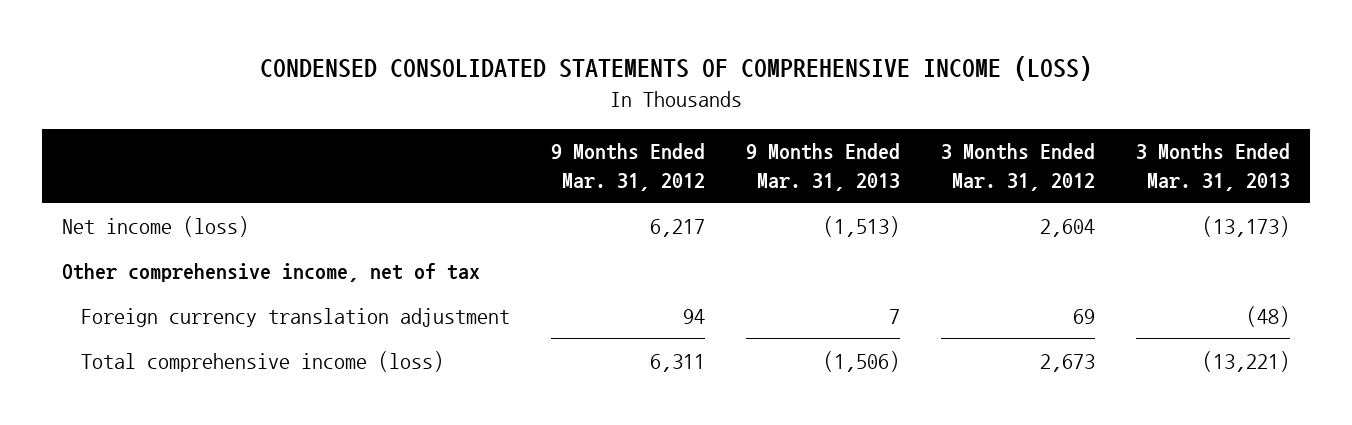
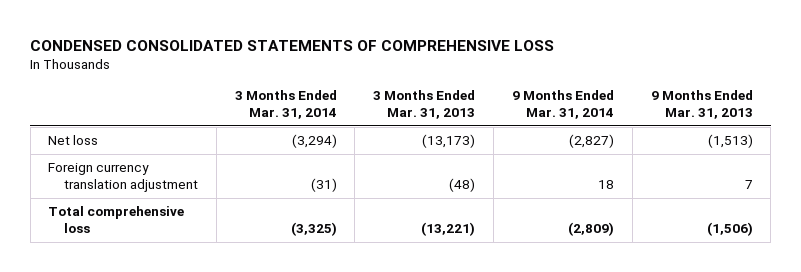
[260,56,1093,82] CONDENSED CONSOLIDATED STATEMENTS OF COMPREHENSIVE INCOME (LOSS) -> [30,39,555,51] CONDENSED CONSOLIDATED STATEMENTS OF COMPREHENSIVE LOSS
[551,143,706,191] 9 Months Ended Mar. 31, 2012 -> none
[940,143,1095,191] 3 Months Ended Mar. 31, 2012 -> none
none -> [234,90,337,119] 3 Months Ended Mar. 31, 2014
none -> [511,90,614,119] 9 Months Ended Mar. 31, 2014
[62,262,481,282] Other comprehensive income, net of tax -> none
[62,215,250,237] Net income (loss) -> [48,135,99,146] Net loss
[81,350,445,372] Total comprehensive income (loss) -> [48,206,185,233] Total comprehensive loss

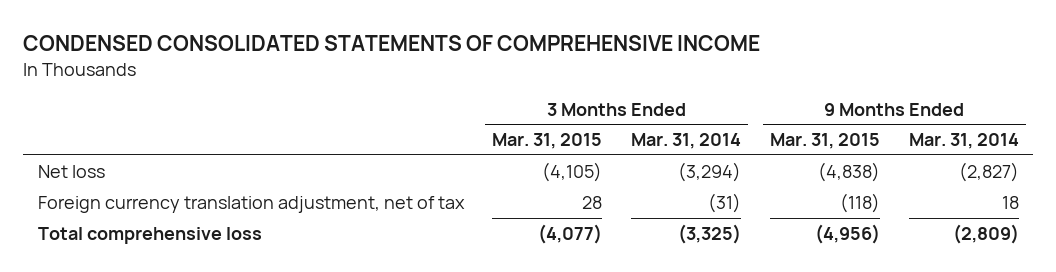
[30,39,555,51] CONDENSED CONSOLIDATED STATEMENTS OF COMPREHENSIVE LOSS -> [23,35,761,52] CONDENSED CONSOLIDATED STATEMENTS OF COMPREHENSIVE INCOME
[373,90,476,119] 3 Months Ended Mar. 31, 2013 -> none
[650,90,753,119] 9 Months Ended Mar. 31, 2013 -> none
none -> [492,133,603,150] Mar. 31, 2015
none -> [770,133,881,150] Mar. 31, 2015
[48,163,198,192] Foreign currency translation adjustment -> [37,195,465,213] Foreign currency translation adjustment, net of tax

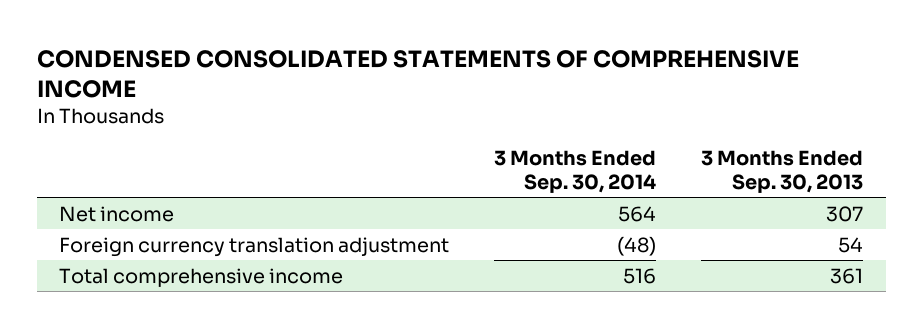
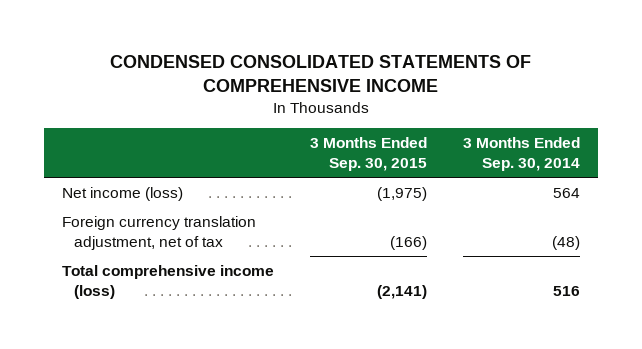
[701,150,864,193] 3 Months Ended Sep. 30, 2013 -> none
none -> [310,136,428,172] 3 Months Ended Sep. 30, 2015
[59,205,175,222] Net income -> [61,186,183,201] Net income (loss)
[59,236,450,257] Foreign currency translation adjustment -> [61,215,256,250] Foreign currency translation adjustment, net of tax
[59,267,344,287] Total comprehensive income -> [61,264,274,299] Total comprehensive income (loss)

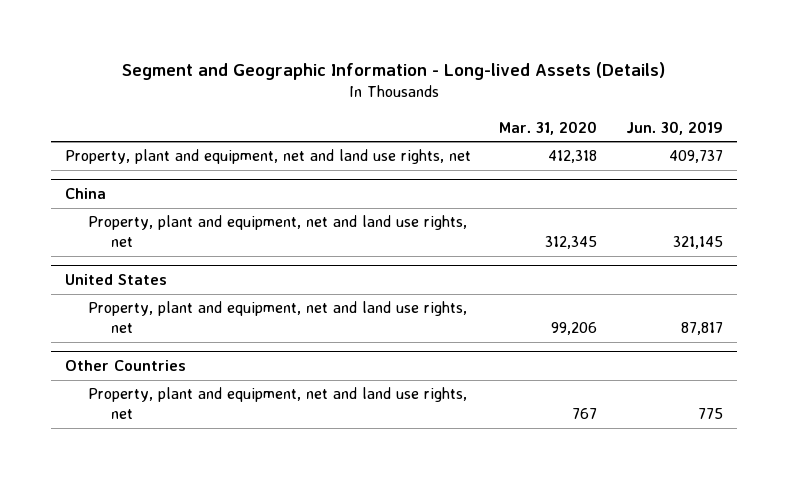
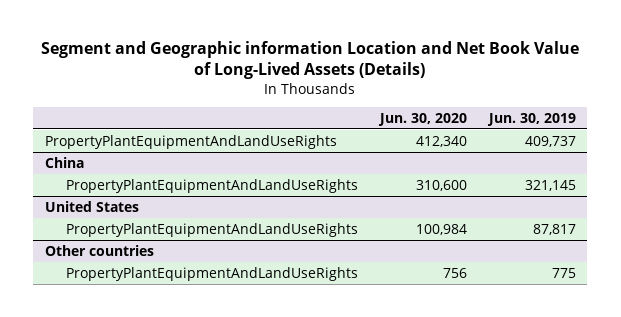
[121,61,665,80] Segment and Geographic Information - Long-lived Assets (Details) -> [41,41,580,80] Segment and Geographic information Location and Net Book Value of Long-Lived Assets (Details)
[499,120,598,135] Mar. 31, 2020 -> none
none -> [378,112,468,126] Jun. 30, 2020
[65,149,472,165] Property, plant and equipment, net and land use rights, net -> [44,134,337,149] PropertyPlantEquipmentAndLandUseRights
[88,215,468,247] Property, plant and equipment, net and land use rights, net -> [66,178,359,193] PropertyPlantEquipmentAndLandUseRights
[88,301,468,333] Property, plant and equipment, net and land use rights, net -> [66,222,359,237] PropertyPlantEquipmentAndLandUseRights
[65,360,187,372] Other Countries -> [44,244,154,256] Other countries
[88,387,468,419] Property, plant and equipment, net and land use rights, net -> [66,266,359,281] PropertyPlantEquipmentAndLandUseRights

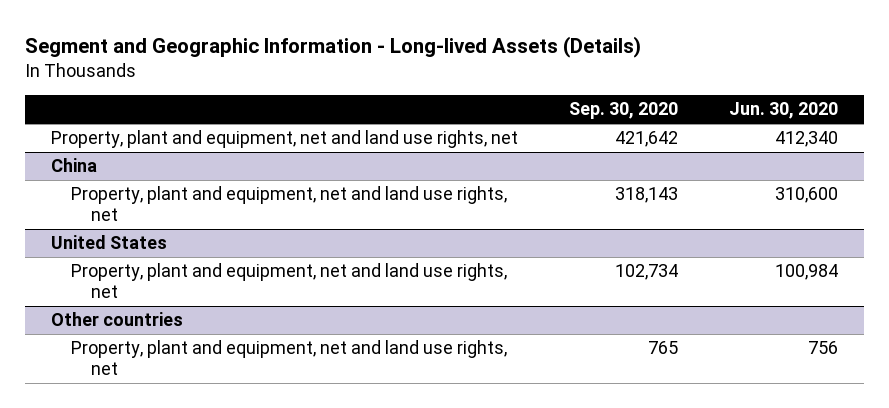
[41,41,580,80] Segment and Geographic information Location and Net Book Value of Long-Lived Assets (Details) -> [25,36,642,59] Segment and Geographic Information - Long-lived Assets (Details)
[487,112,577,126] Jun. 30, 2019 -> none
none -> [568,102,678,120] Sep. 30, 2020
[44,134,337,149] PropertyPlantEquipmentAndLandUseRights -> [50,130,518,149] Property, plant and equipment, net and land use rights, net
[66,178,359,193] PropertyPlantEquipmentAndLandUseRights -> [71,186,508,222] Property, plant and equipment, net and land use rights, net
[66,222,359,237] PropertyPlantEquipmentAndLandUseRights -> [71,263,508,299] Property, plant and equipment, net and land use rights, net
[66,266,359,281] PropertyPlantEquipmentAndLandUseRights -> [71,340,508,376] Property, plant and equipment, net and land use rights, net

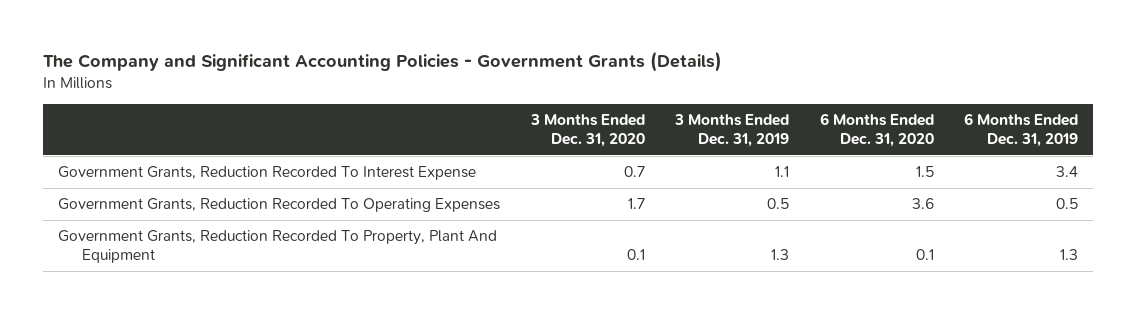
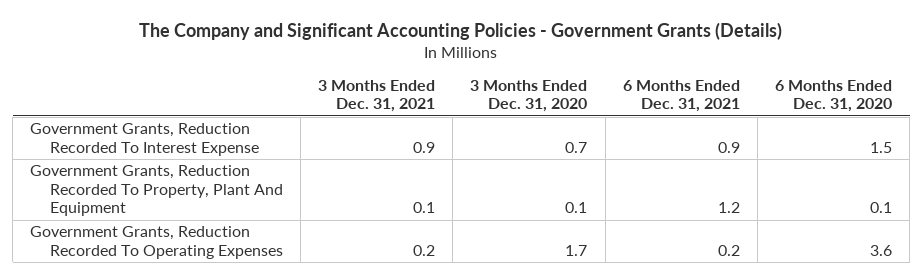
[674,113,790,147] 3 Months Ended Dec. 31, 2019 -> none
[964,112,1079,147] 6 Months Ended Dec. 31, 2019 -> none
none -> [318,79,436,113] 3 Months Ended Dec. 31, 2021
none -> [622,79,740,113] 6 Months Ended Dec. 31, 2021
[58,198,501,213] Government Grants, Reduction Recorded To Operating Expenses -> [30,226,283,259] Government Grants, Reduction Recorded To Operating Expenses

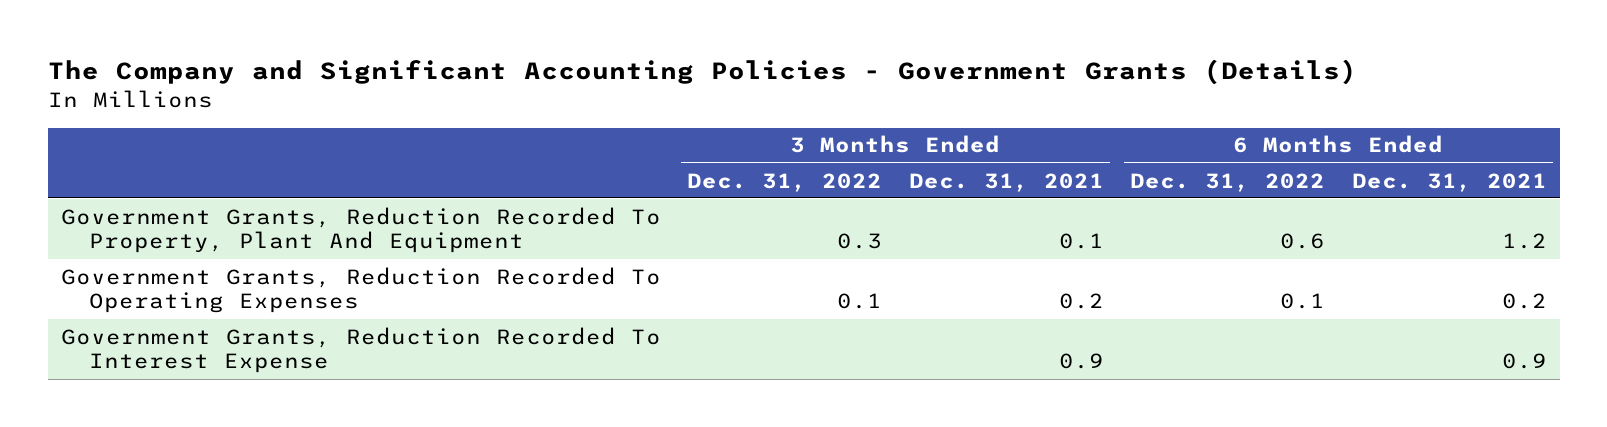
[470,79,588,113] 3 Months Ended Dec. 31, 2020 -> none
[774,79,892,113] 6 Months Ended Dec. 31, 2020 -> none
none -> [687,172,883,192] Dec. 31, 2022
none -> [1130,172,1326,192] Dec. 31, 2022
[30,123,259,156] Government Grants, Reduction Recorded To Interest Expense -> [60,326,661,374] Government Grants, Reduction Recorded To Interest Expense

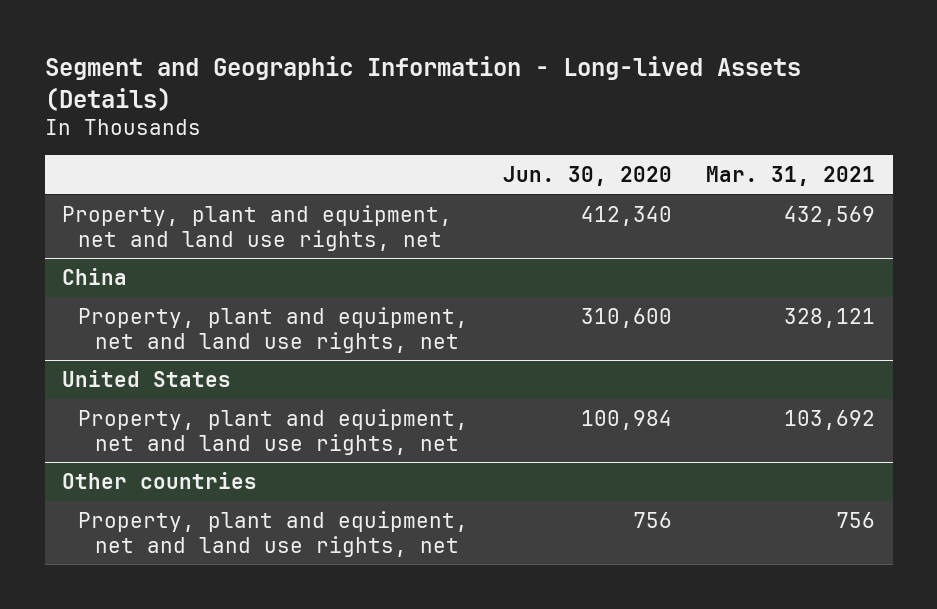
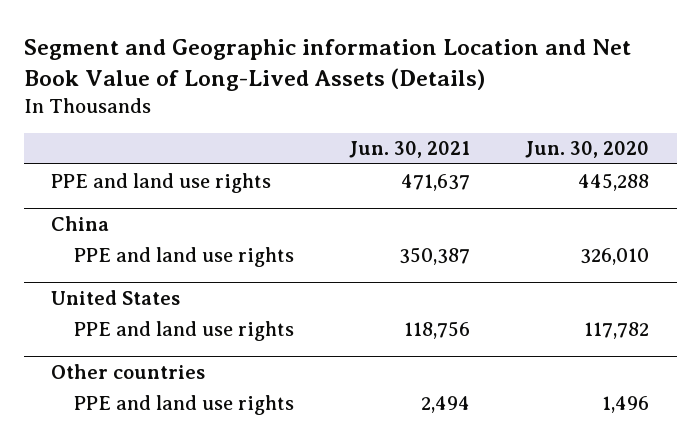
[44,56,801,111] Segment and Geographic Information - Long-lived Assets (Details) -> [23,38,631,91] Segment and Geographic information Location and Net Book Value of Long-Lived Assets (Details)
[706,165,876,186] Mar. 31, 2021 -> none
none -> [348,141,470,159] Jun. 30, 2021
[62,204,453,251] Property, plant and equipment, net and land use rights, net -> none
none -> [51,172,272,193] PPE and land use rights
[78,306,469,353] Property, plant and equipment, net and land use rights, net -> none
none -> [73,246,294,267] PPE and land use rights
[78,408,469,455] Property, plant and equipment, net and land use rights, net -> none
none -> [73,320,294,341] PPE and land use rights
[78,510,469,557] Property, plant and equipment, net and land use rights, net -> none
none -> [73,394,294,415] PPE and land use rights

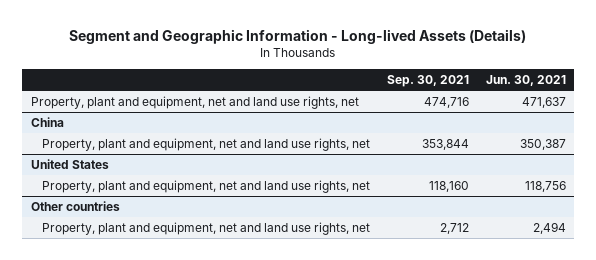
[23,38,631,91] Segment and Geographic information Location and Net Book Value of Long-Lived Assets (Details) -> [69,28,527,44] Segment and Geographic Information - Long-lived Assets (Details)
[525,141,650,159] Jun. 30, 2020 -> none
none -> [386,74,469,87] Sep. 30, 2021
[51,172,272,193] PPE and land use rights -> [30,96,359,110] Property, plant and equipment, net and land use rights, net
[73,246,294,267] PPE and land use rights -> [41,138,370,152] Property, plant and equipment, net and land use rights, net
[73,320,294,341] PPE and land use rights -> [41,180,370,194] Property, plant and equipment, net and land use rights, net
[73,394,294,415] PPE and land use rights -> [41,222,370,236] Property, plant and equipment, net and land use rights, net

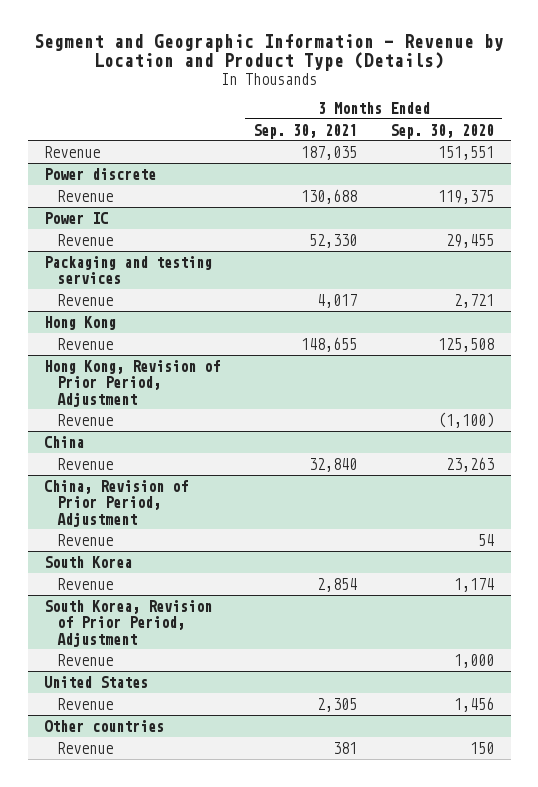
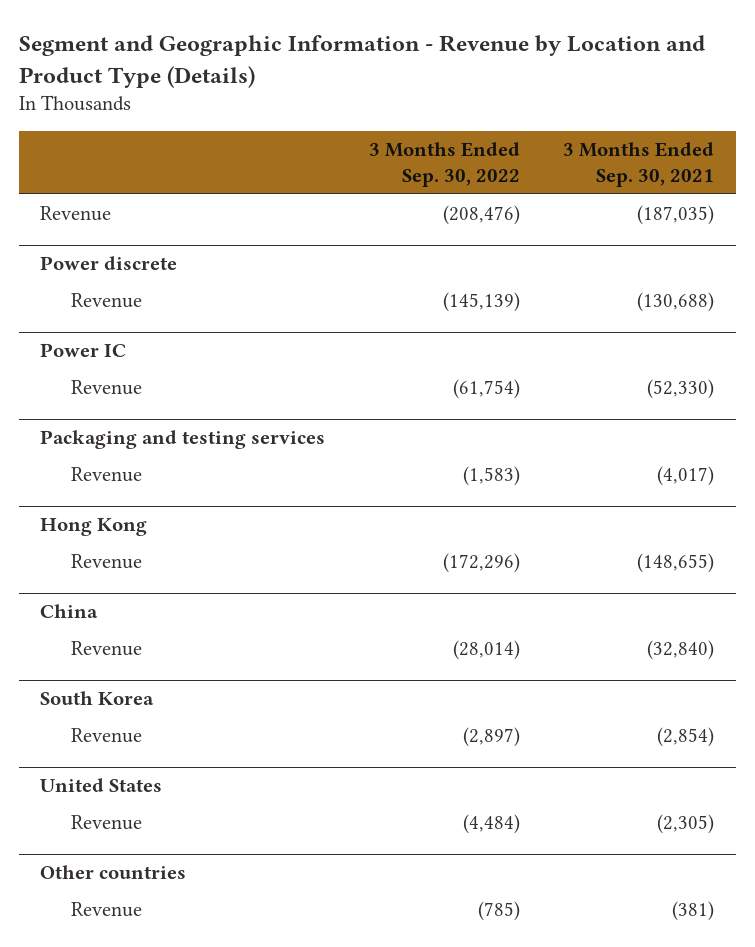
[390,123,495,139] Sep. 30, 2020 -> none
none -> [368,142,520,188] 3 Months Ended Sep. 30, 2022
[301,145,358,160] 187,035 -> [637,205,715,226] (187,035)
[301,188,358,204] 130,688 -> [637,292,715,313] (130,688)
[309,233,358,248] 52,330 -> [647,379,715,400] (52,330)
[317,293,358,308] 4,017 -> [657,466,715,487] (4,017)
[44,359,221,407] Hong Kong, Revision of Prior Period, Adjustment -> none
[56,413,113,426] Revenue -> none
[301,336,358,352] 148,655 -> [637,553,715,574] (148,655)
[44,479,189,527] China, Revision of Prior Period, Adjustment -> none
[56,533,113,546] Revenue -> none
[309,457,358,472] 32,840 -> [647,640,715,661] (32,840)
[44,599,213,647] South Korea, Revision of Prior Period, Adjustment -> none
[56,653,113,666] Revenue -> none
[317,577,358,592] 2,854 -> [657,727,715,748] (2,854)
[317,697,358,712] 2,305 -> [657,814,715,835] (2,305)
[333,741,358,754] 381 -> [672,901,715,922] (381)

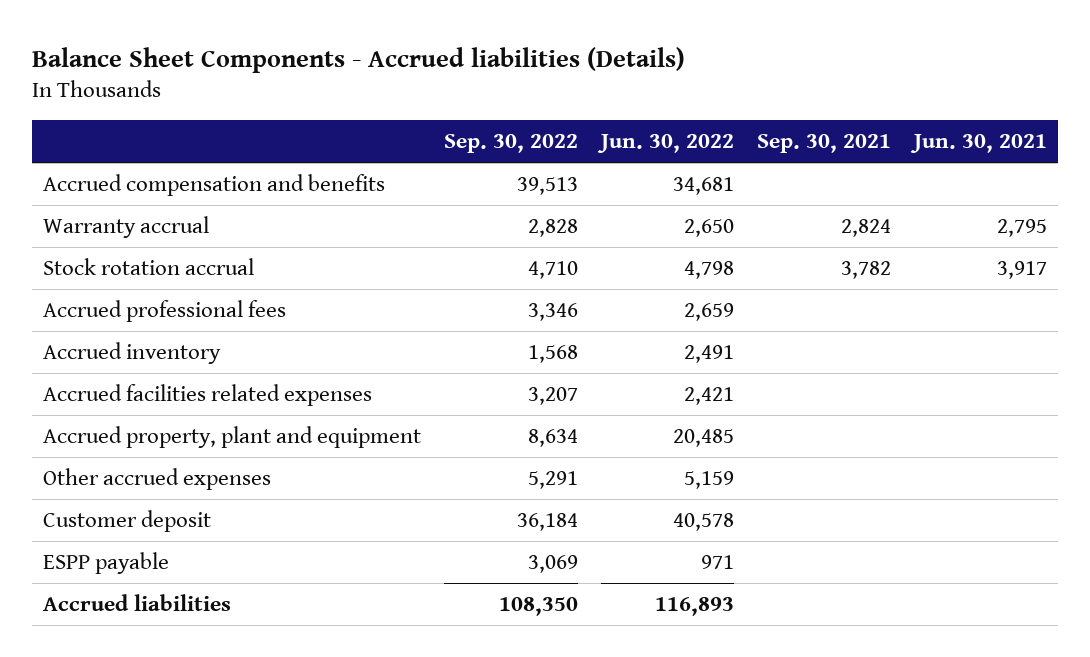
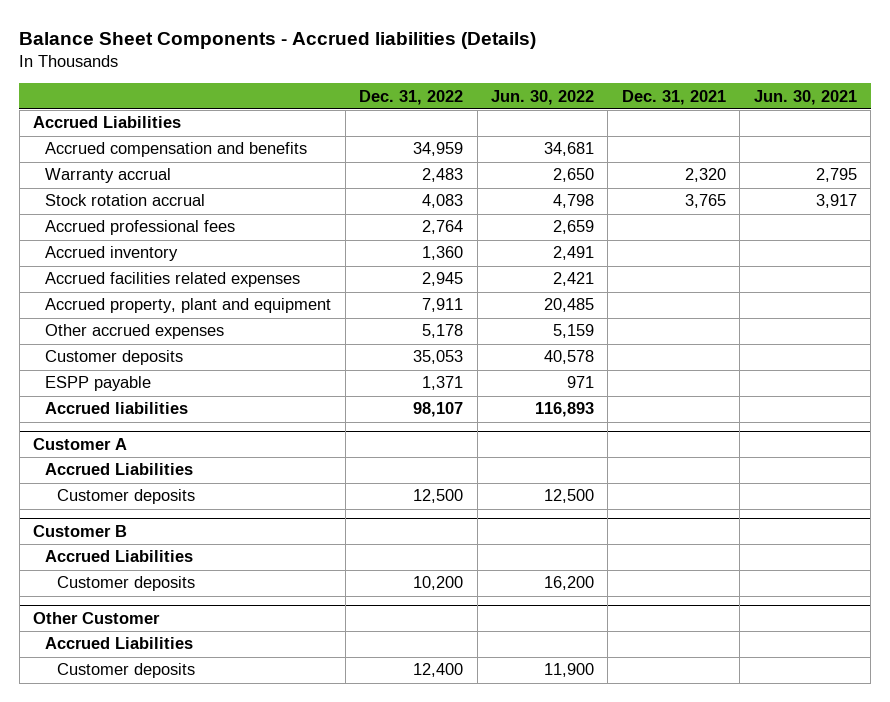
[444,134,579,154] Sep. 30, 2022 -> none
[756,134,891,154] Sep. 30, 2021 -> none
none -> [359,89,464,105] Dec. 31, 2022
none -> [621,89,726,105] Dec. 31, 2021
none -> [33,116,182,129] Accrued Liabilities
[43,510,212,533] Customer deposit -> [45,350,184,366] Customer deposits
none -> [33,438,128,451] Customer A
none -> [45,463,194,476] Accrued Liabilities
none -> [56,489,195,505] Customer deposits
none -> [33,525,128,538] Customer B
none -> [45,550,194,563] Accrued Liabilities
none -> [56,576,195,592] Customer deposits
none -> [33,612,161,625] Other Customer
none -> [45,637,194,650] Accrued Liabilities
none -> [56,663,195,679] Customer deposits

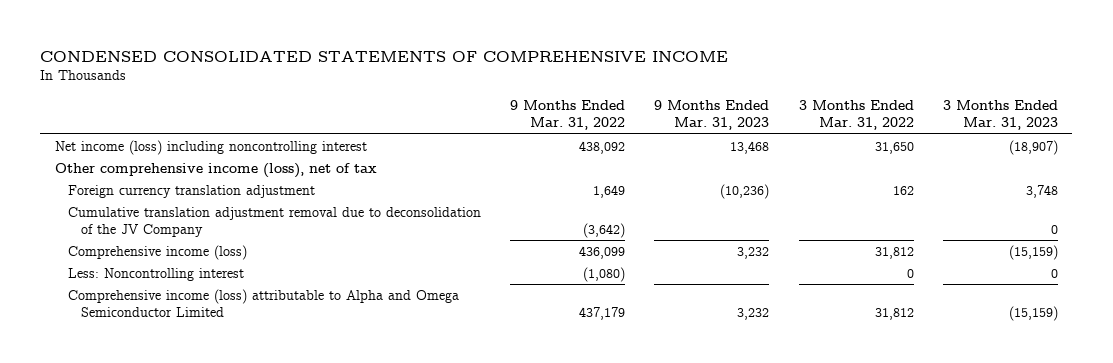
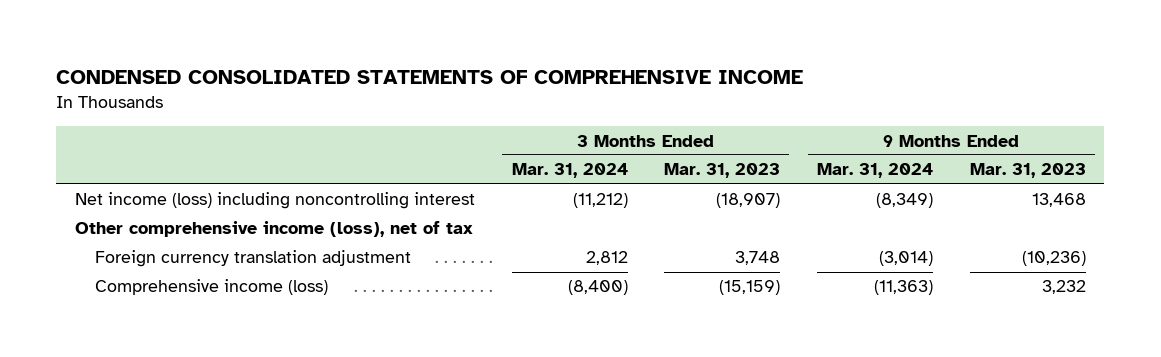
[510,100,626,131] 9 Months Ended Mar. 31, 2022 -> none
[798,100,914,131] 3 Months Ended Mar. 31, 2022 -> none
none -> [511,163,628,179] Mar. 31, 2024
none -> [817,163,934,179] Mar. 31, 2024
[68,206,482,238] Cumulative translation adjustment removal due to deconsolidation of the JV Company -> none
[68,267,245,281] Less: Noncontrolling interest -> none
[68,288,460,318] Comprehensive income (loss) attributable to Alpha and Omega Semiconductor Limited -> none

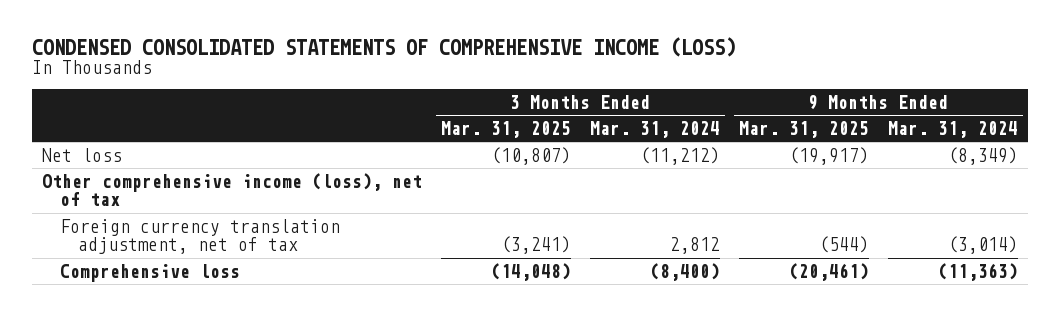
[56,70,804,85] CONDENSED CONSOLIDATED STATEMENTS OF COMPREHENSIVE INCOME -> [31,36,736,57] CONDENSED CONSOLIDATED STATEMENTS OF COMPREHENSIVE INCOME (LOSS)
[664,163,781,179] Mar. 31, 2023 -> none
[969,163,1086,179] Mar. 31, 2023 -> none
none -> [440,121,571,139] Mar. 31, 2025
none -> [738,121,869,139] Mar. 31, 2025
[74,192,475,210] Net income (loss) including noncontrolling interest -> [41,147,122,162] Net loss
[94,250,411,268] Foreign currency translation adjustment -> [59,218,340,255] Foreign currency translation adjustment, net of tax
[94,279,328,296] Comprehensive income (loss) -> [59,263,240,282] Comprehensive loss

